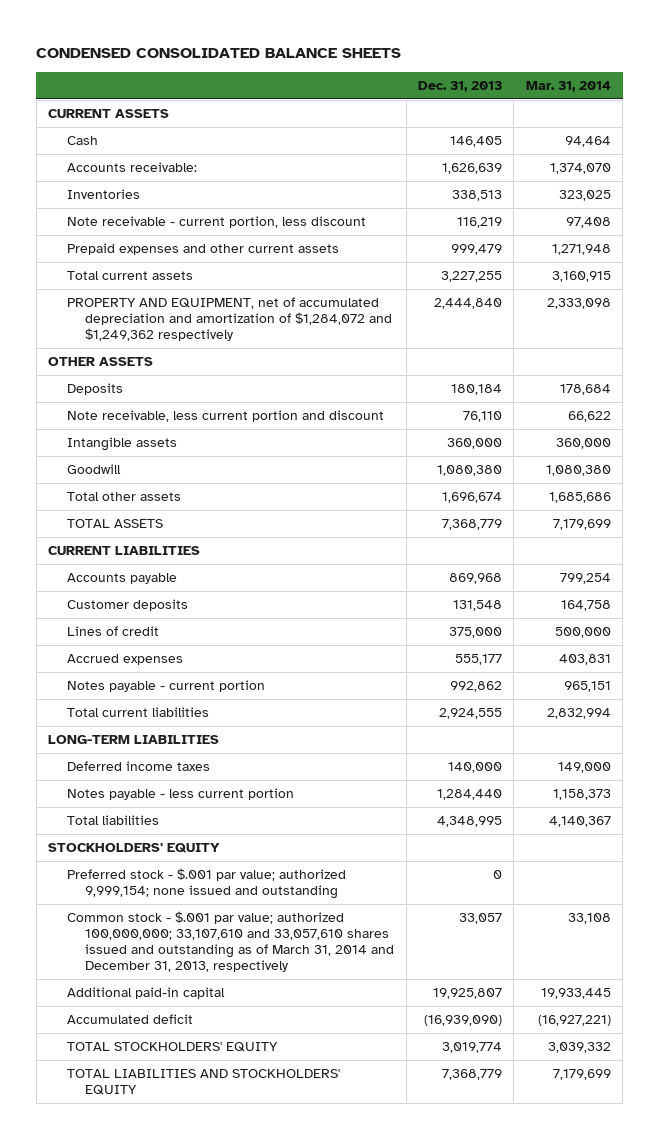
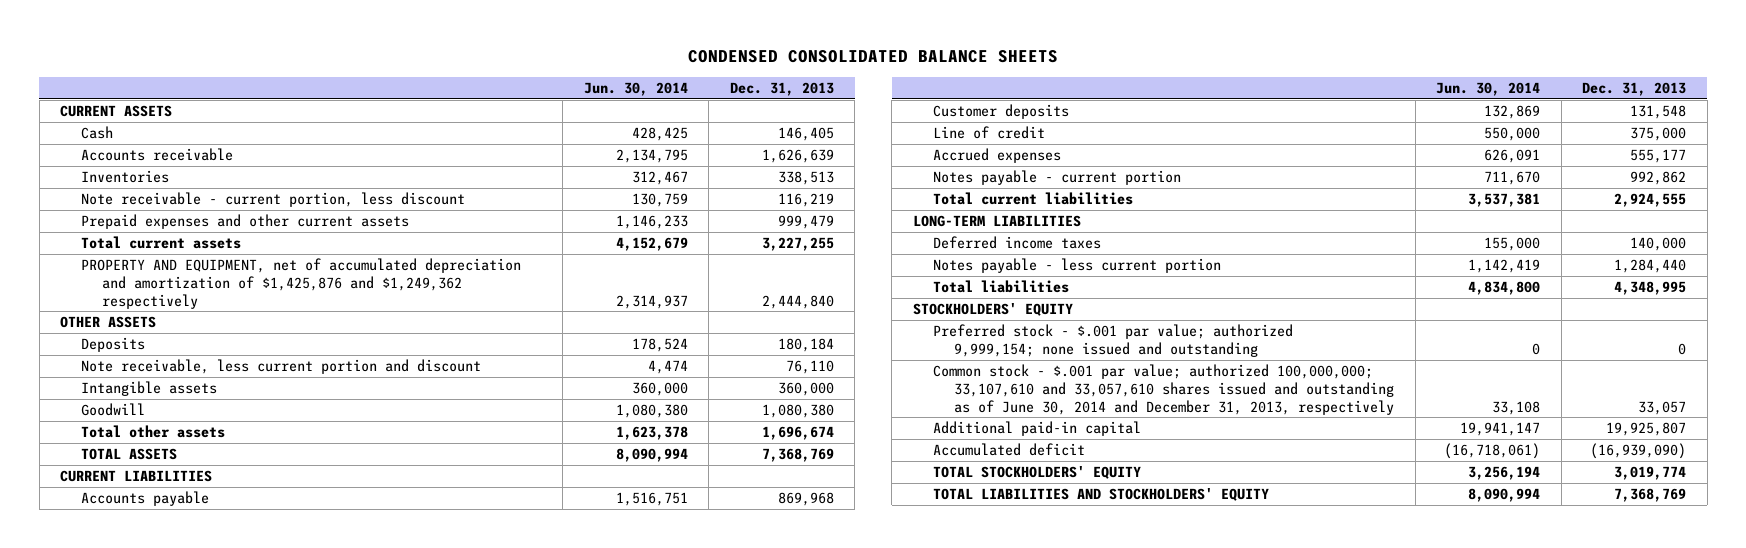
[525,80,611,92] Mar. 31, 2014 -> none
none -> [583,81,688,96] Jun. 30, 2014
[66,162,197,173] Accounts receivable: -> [80,148,233,162] Accounts receivable
[66,297,393,342] PROPERTY AND EQUIPMENT, net of accumulated depreciation and amortization of $1,284,072 and $1,249,362 respectively -> [80,258,521,309] PROPERTY AND EQUIPMENT, net of accumulated depreciation and amortization of $1,425,876 and $1,249,362 respectively
[441,519,502,531] 7,368,779 -> [761,448,834,463] 7,368,769
[66,626,159,637] Lines of credit -> [933,126,1046,140] Line of credit
[66,911,395,973] Common stock - $.001 par value; authorized 100,000,000; 33,107,610 and 33,057,610 shares issued and outstanding as of March 31, 2014 and December 31, 2013, respectively -> [933,364,1394,415] Common stock - $.001 par value; authorized 100,000,000; 33,107,610 and 33,057,610 shares issued and outstanding as of June 30, 2014 and December 31, 2013, respectively
[441,1069,502,1081] 7,368,779 -> [1614,488,1687,503] 7,368,769

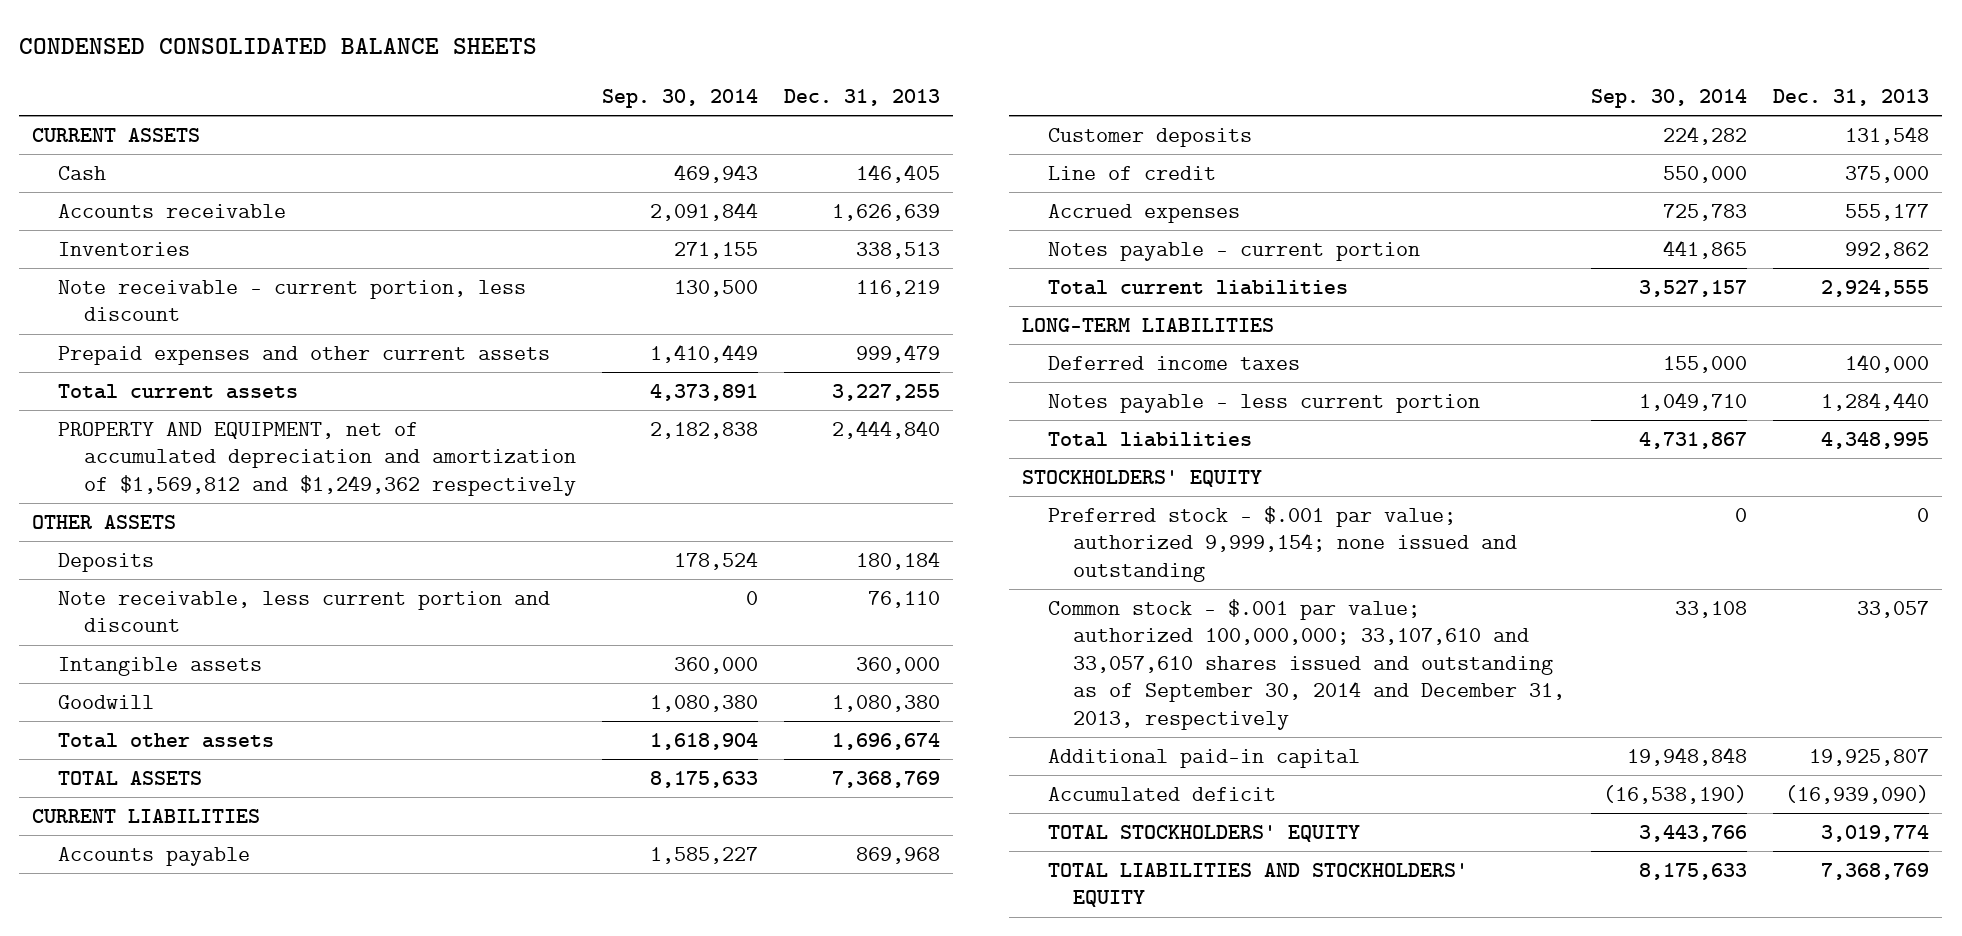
[583,81,688,96] Jun. 30, 2014 -> none
none -> [601,88,758,108] Sep. 30, 2014
[80,258,521,309] PROPERTY AND EQUIPMENT, net of accumulated depreciation and amortization of $1,425,876 and $1,249,362 respectively -> [58,422,576,496] PROPERTY AND EQUIPMENT, net of accumulated depreciation and amortization of $1,569,812 and $1,249,362 respectively
[933,364,1394,415] Common stock - $.001 par value; authorized 100,000,000; 33,107,610 and 33,057,610 shares issued and outstanding as of June 30, 2014 and December 31, 2013, respectively -> [1047,599,1566,730] Common stock - $.001 par value; authorized 100,000,000; 33,107,610 and 33,057,610 shares issued and outstanding as of September 30, 2014 and December 31, 2013, respectively

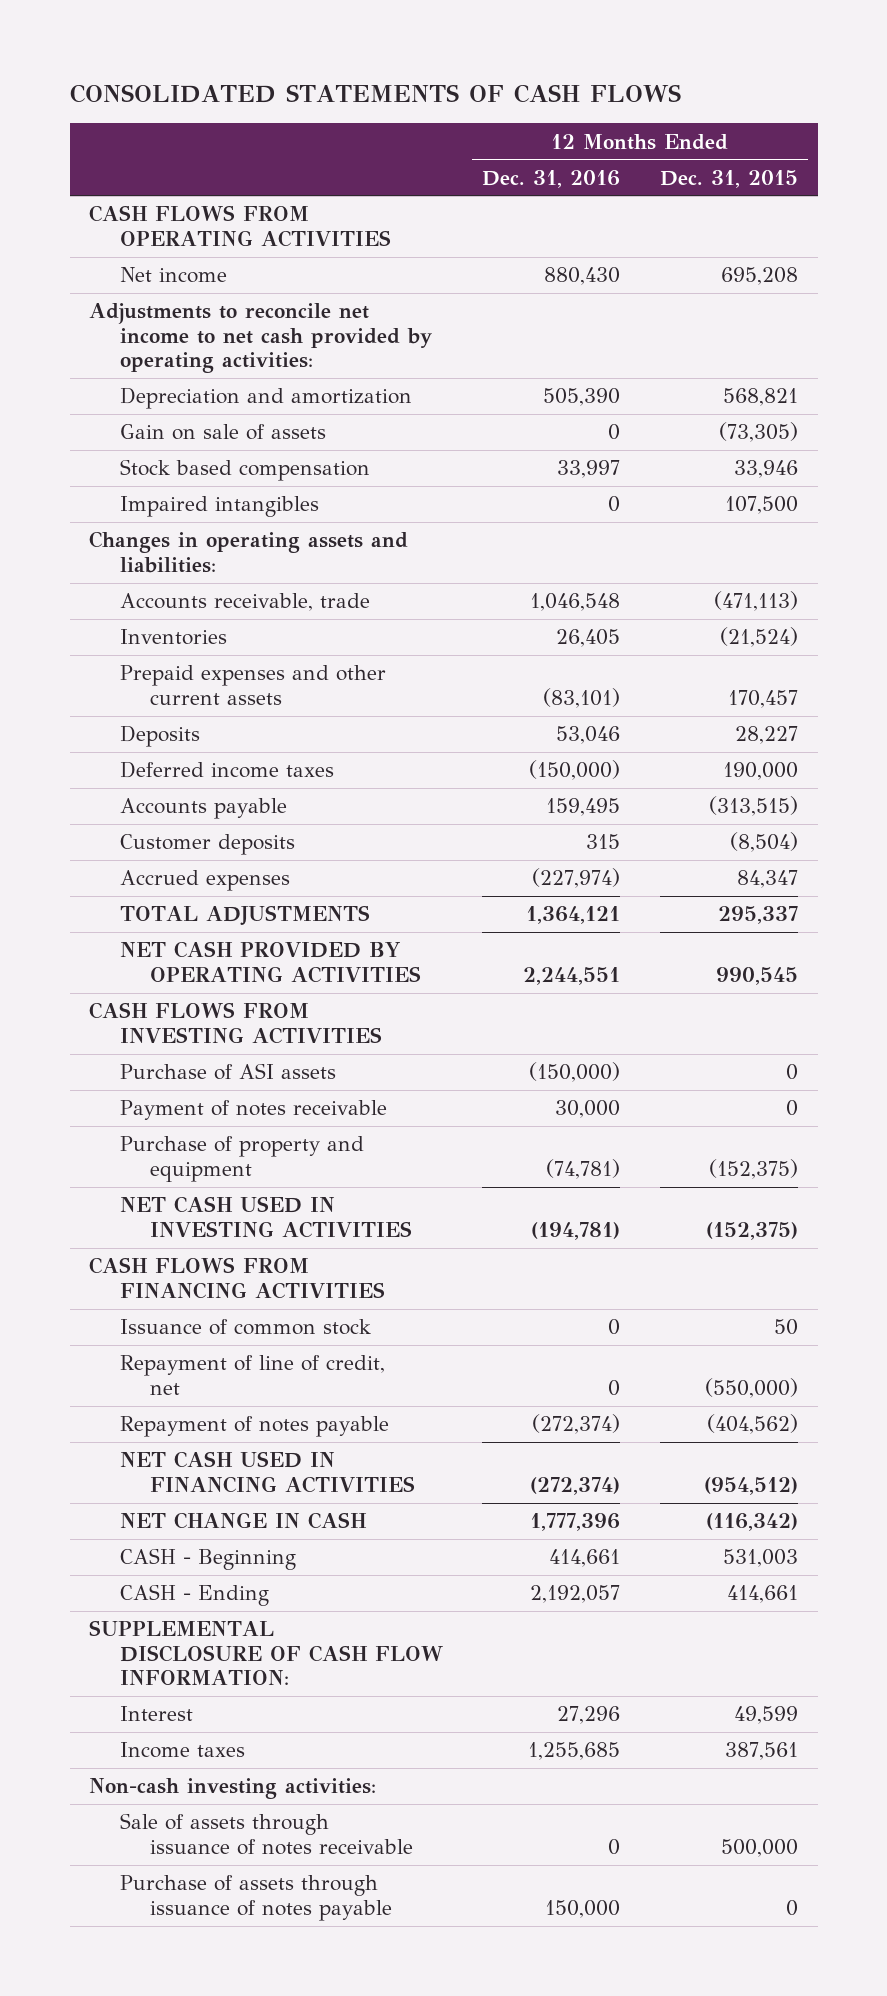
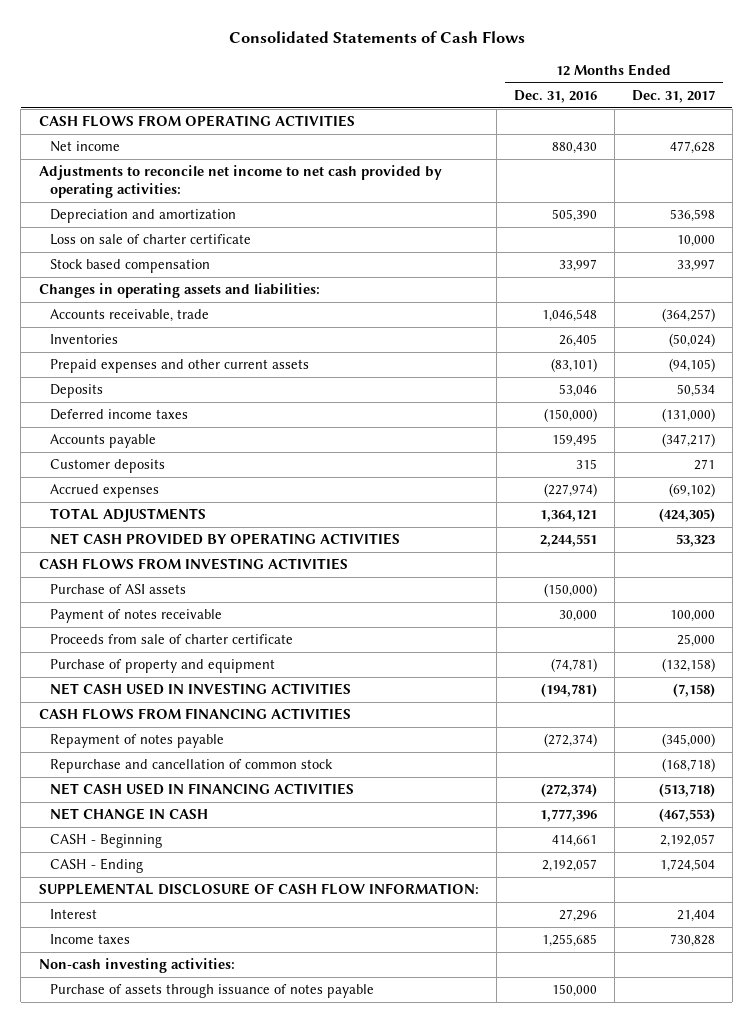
[69,84,681,104] CONSOLIDATED STATEMENTS OF CASH FLOWS -> [228,31,525,44] Consolidated Statements of Cash Flows
[659,169,798,188] Dec. 31, 2015 -> none
none -> [631,90,715,104] Dec. 31, 2017
[119,424,326,441] Gain on sale of assets -> none
none -> [49,234,251,246] Loss on sale of charter certificate
[119,496,319,518] Impaired intangibles -> none
none -> [49,634,293,645] Proceeds from sale of charter certificate
[119,1319,371,1336] Issuance of common stock -> none
[119,1355,385,1395] Repayment of line of credit, net -> none
none -> [49,759,333,774] Repurchase and cancellation of common stock
[119,1813,414,1855] Sale of assets through issuance of notes receivable -> none

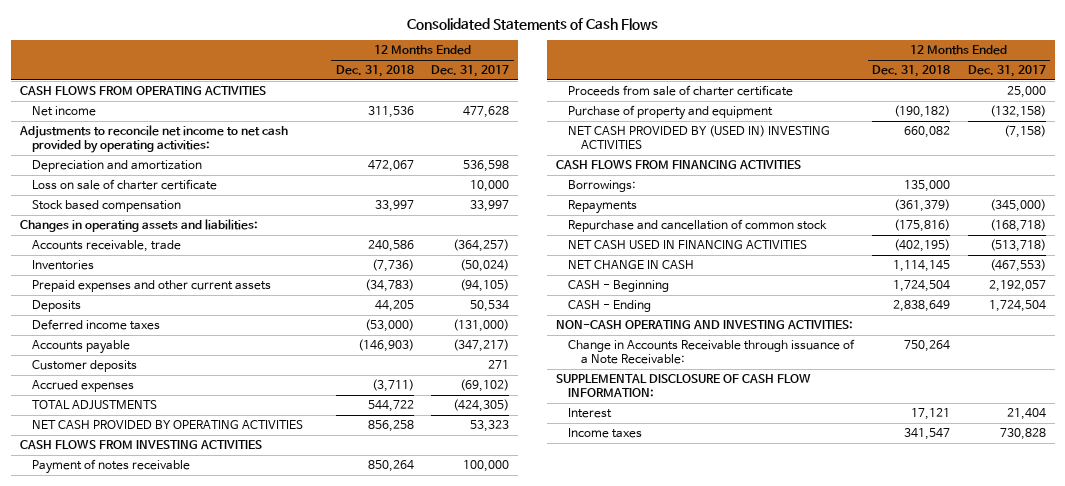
[513,90,597,104] Dec. 31, 2016 -> none
none -> [335,64,414,77] Dec. 31, 2018
[49,584,186,595] Purchase of ASI assets -> none
[49,683,351,696] NET CASH USED IN INVESTING ACTIVITIES -> [568,124,831,150] NET CASH PROVIDED BY (USED IN) INVESTING ACTIVITIES
none -> [568,179,637,192] Borrowings:
[49,734,224,749] Repayment of notes payable -> [568,199,638,214] Repayments
none -> [556,319,854,330] NON-CASH OPERATING AND INVESTING ACTIVITIES:
none -> [568,338,856,365] Change in Accounts Receivable through issuance of a Note Receivable:
[38,958,235,974] Non-cash investing activities: -> none
[49,984,374,999] Purchase of assets through issuance of notes payable -> none

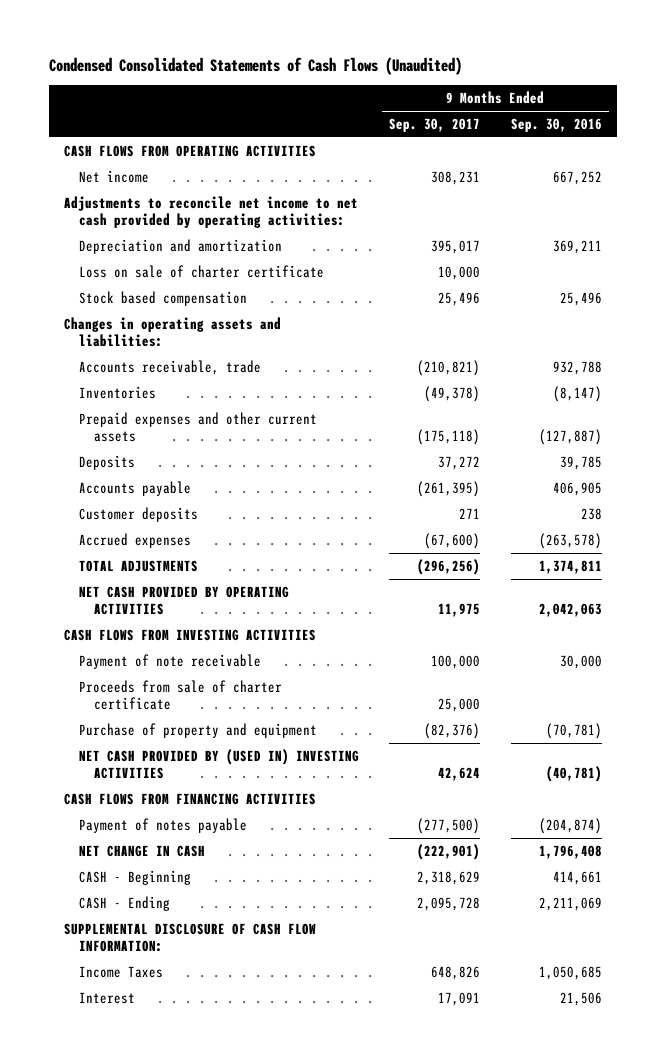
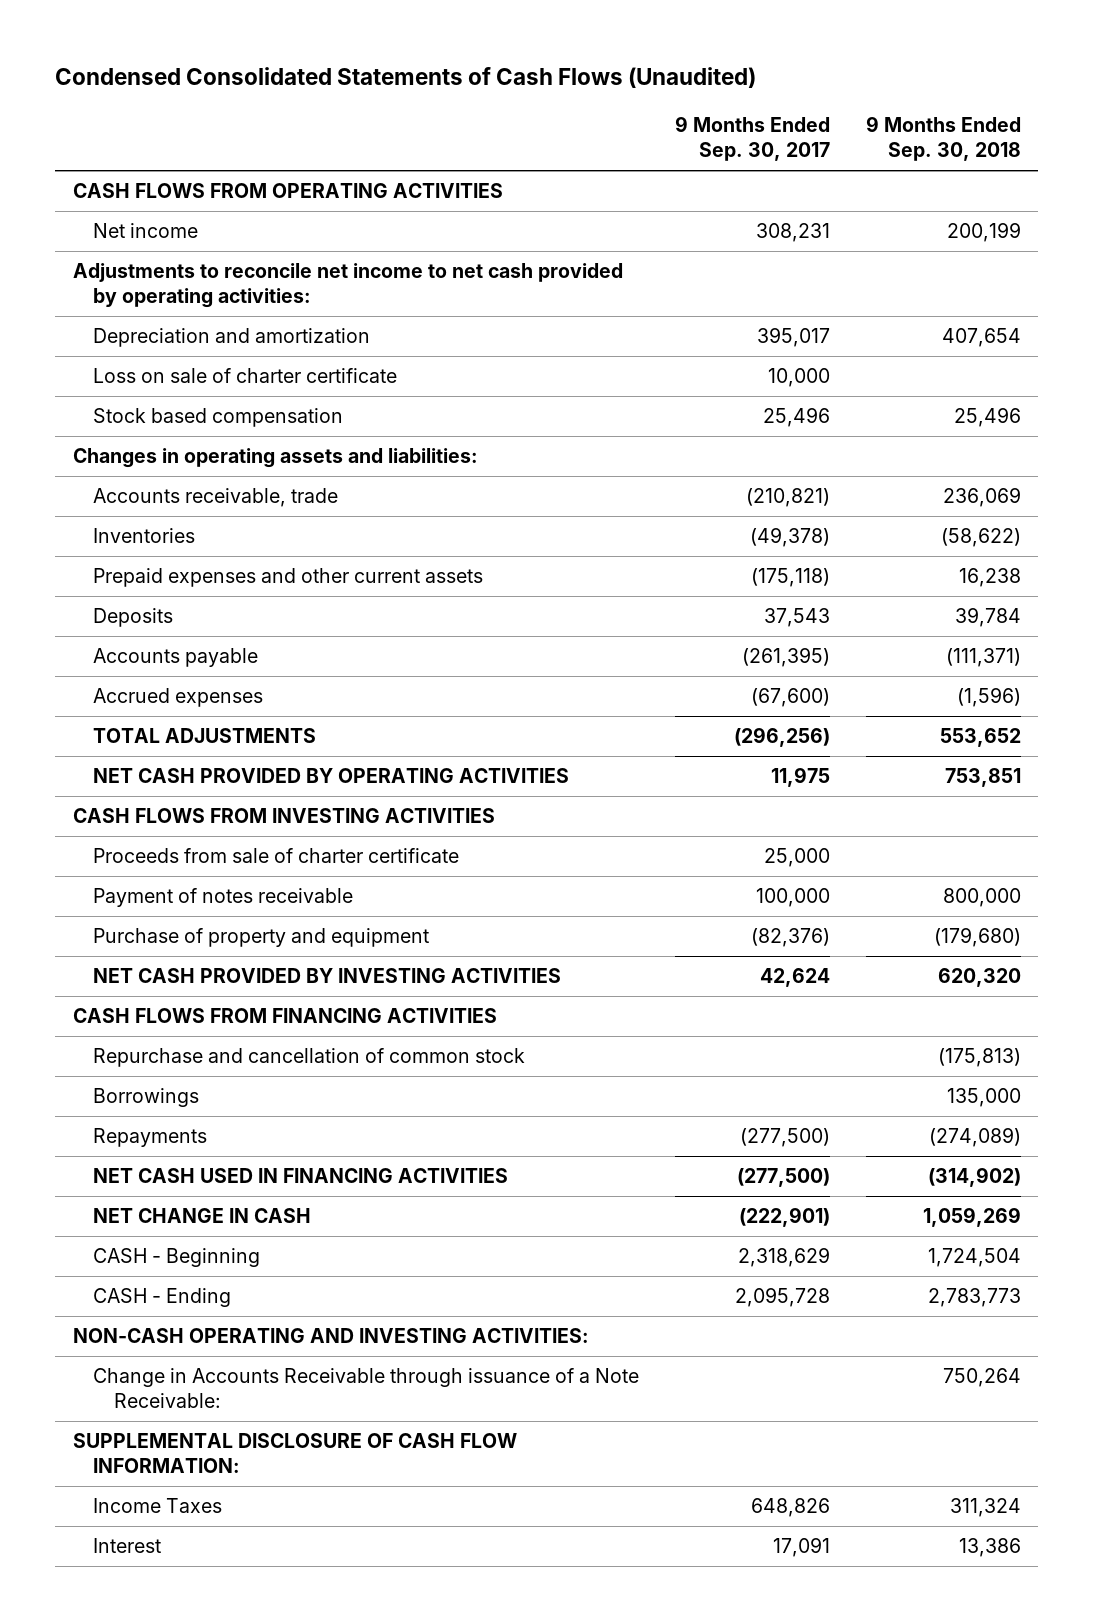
[510,118,602,133] Sep. 30, 2016 -> none
none -> [865,116,1021,162] 9 Months Ended Sep. 30, 2018
[438,455,481,470] 37,272 -> [763,608,830,628] 37,543
[78,506,198,522] Customer deposits -> none
[78,653,261,669] Payment of note receivable -> none
none -> [93,888,354,908] Payment of notes receivable
[78,748,359,780] NET CASH PROVIDED BY (USED IN) INVESTING ACTIVITIES -> [93,968,562,984] NET CASH PROVIDED BY INVESTING ACTIVITIES
none -> [93,1048,526,1068] Repurchase and cancellation of common stock
none -> [93,1088,200,1108] Borrowings
[78,817,247,833] Payment of notes payable -> [93,1128,208,1148] Repayments
none -> [93,1168,509,1184] NET CASH USED IN FINANCING ACTIVITIES
none -> [72,1328,589,1344] NON-CASH OPERATING AND INVESTING ACTIVITIES:
none -> [93,1368,640,1409] Change in Accounts Receivable through issuance of a Note Receivable:

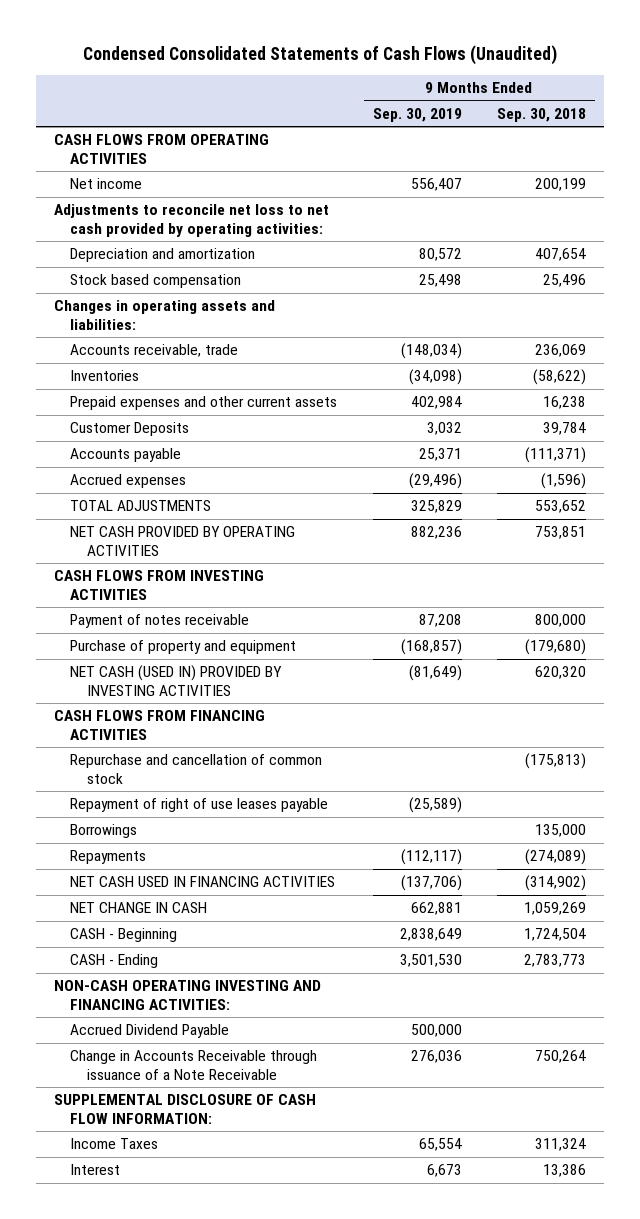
[674,116,830,162] 9 Months Ended Sep. 30, 2017 -> none
none -> [372,107,462,122] Sep. 30, 2019
[72,263,623,309] Adjustments to reconcile net income to net cash provided by operating activities: -> [53,204,329,237] Adjustments to reconcile net loss to net cash provided by operating activities:
[93,368,398,384] Loss on sale of charter certificate -> none
[93,608,174,628] Deposits -> [70,422,190,437] Customer Deposits
[93,848,460,864] Proceeds from sale of charter certificate -> none
[93,968,562,984] NET CASH PROVIDED BY INVESTING ACTIVITIES -> [70,665,283,696] NET CASH (USED IN) PROVIDED BY INVESTING ACTIVITIES
none -> [70,798,329,813] Repayment of right of use leases payable
[72,1328,589,1344] NON-CASH OPERATING AND INVESTING ACTIVITIES: -> [53,980,321,1010] NON-CASH OPERATING INVESTING AND FINANCING ACTIVITIES:
none -> [70,1024,230,1039] Accrued Dividend Payable
[93,1368,640,1409] Change in Accounts Receivable through issuance of a Note Receivable: -> [70,1050,318,1080] Change in Accounts Receivable through issuance of a Note Receivable

